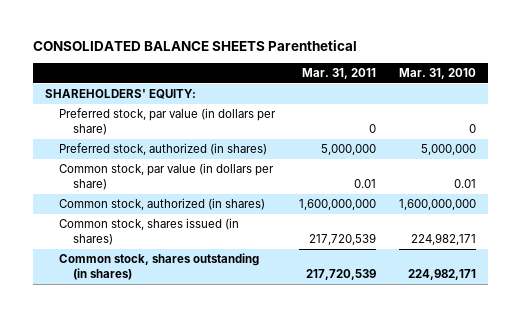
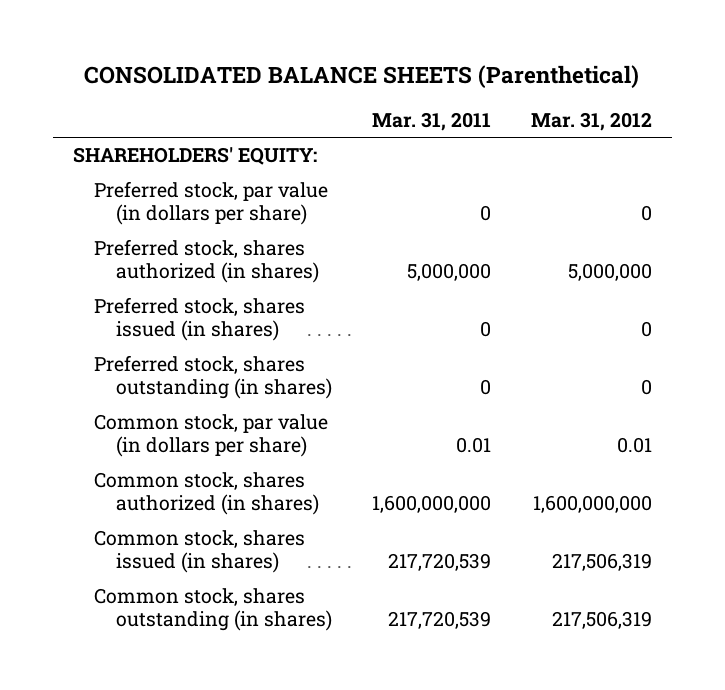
[33,40,358,52] CONSOLIDATED BALANCE SHEETS Parenthetical -> [84,64,640,88] CONSOLIDATED BALANCE SHEETS (Parenthetical)
[399,67,477,79] Mar. 31, 2010 -> none
none -> [531,111,653,131] Mar. 31, 2012
[59,143,268,156] Preferred stock, authorized (in shares) -> [94,239,319,284] Preferred stock, shares authorized (in shares)
none -> [94,297,306,342] Preferred stock, shares issued (in shares)
none -> [94,355,332,400] Preferred stock, shares outstanding (in shares)
[59,198,266,211] Common stock, authorized (in shares) -> [94,472,319,516] Common stock, shares authorized (in shares)

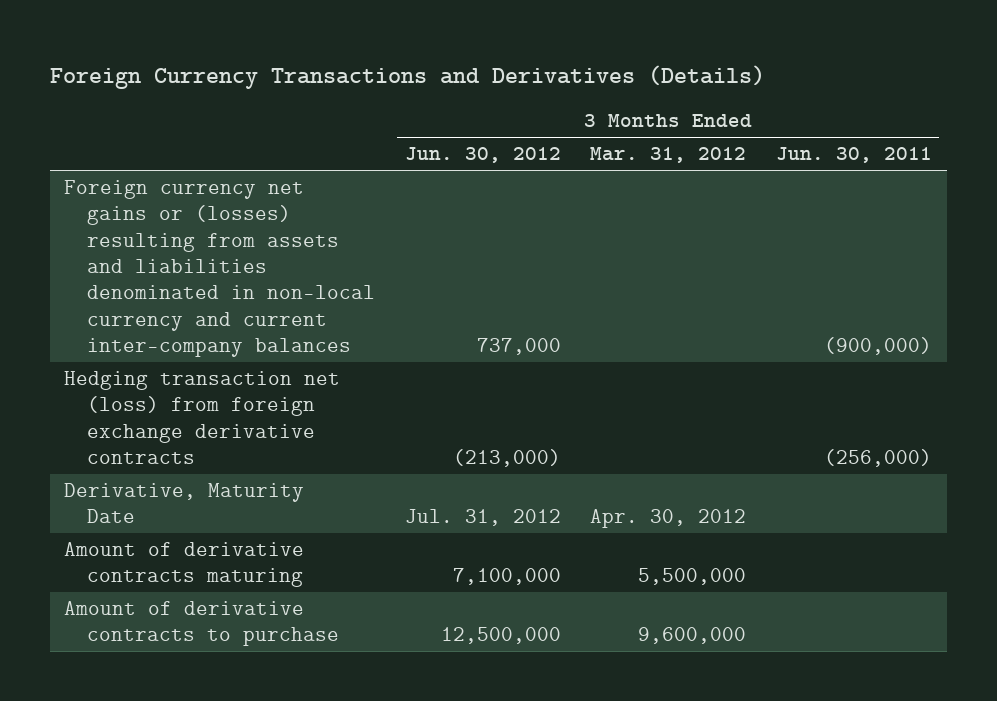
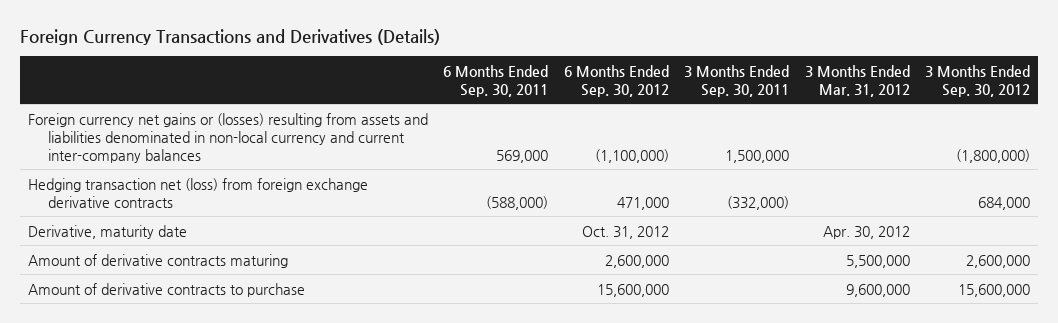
[404,147,561,164] Jun. 30, 2012 -> none
[776,147,933,164] Jun. 30, 2011 -> none
none -> [443,64,549,97] 6 Months Ended Sep. 30, 2011
none -> [563,64,669,97] 6 Months Ended Sep. 30, 2012
none -> [684,64,790,97] 3 Months Ended Sep. 30, 2011
none -> [925,64,1031,97] 3 Months Ended Sep. 30, 2012
[64,483,305,524] Derivative, Maturity Date -> [27,224,187,239] Derivative, maturity date

